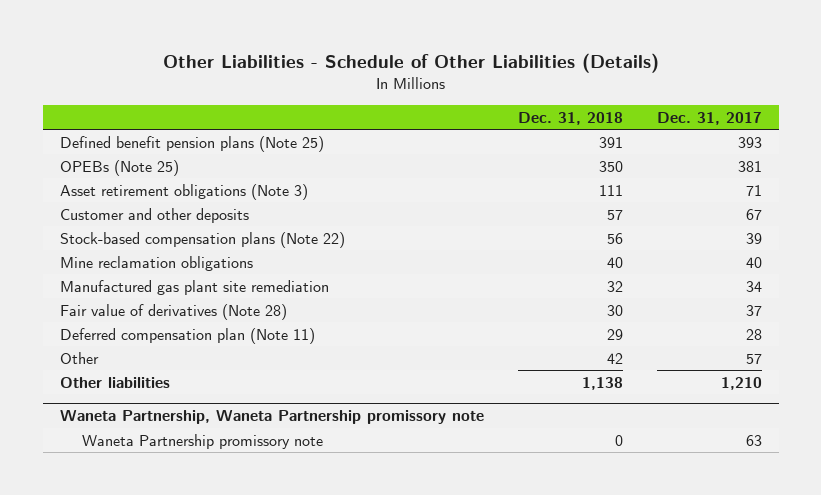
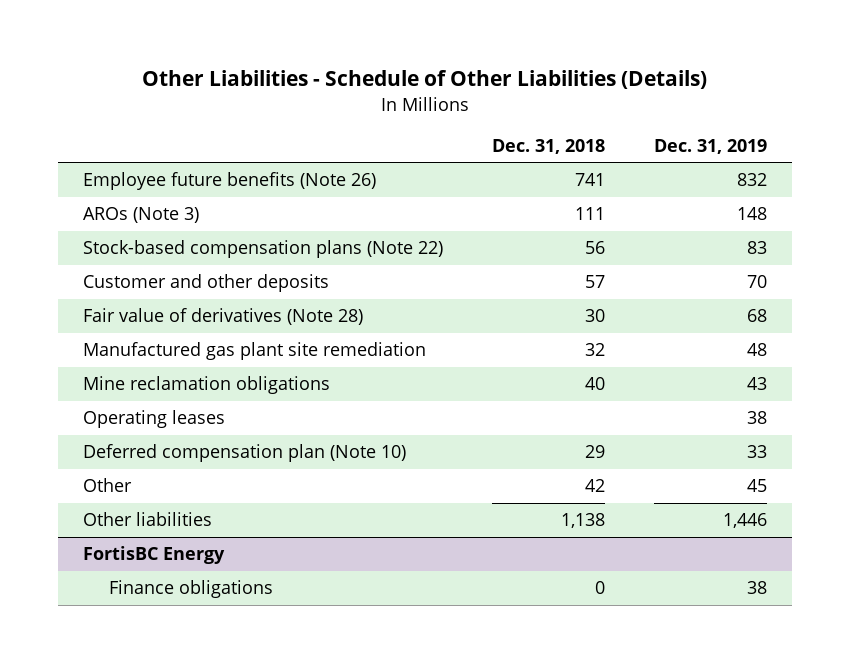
[656,112,762,126] Dec. 31, 2017 -> none
none -> [654,138,768,154] Dec. 31, 2019
[59,135,324,152] Defined benefit pension plans (Note 25) -> none
[59,159,179,176] OPEBs (Note 25) -> none
none -> [82,172,376,191] Employee future benefits (Note 26)
[59,183,308,200] Asset retirement obligations (Note 3) -> [82,207,199,224] AROs (Note 3)
[59,207,249,223] Customer and other deposits -> [82,274,329,293] Customer and other deposits
[59,279,329,295] Manufactured gas plant site remediation -> [82,342,426,361] Manufactured gas plant site remediation
[59,255,253,271] Mine reclamation obligations -> [82,376,330,395] Mine reclamation obligations
none -> [82,410,225,429] Operating leases
[59,327,315,344] Deferred compensation plan (Note 11) -> [82,444,406,463] Deferred compensation plan (Note 10)
[59,410,484,425] Waneta Partnership, Waneta Partnership promissory note -> none
[82,433,324,449] Waneta Partnership promissory note -> none
none -> [82,546,225,565] FortisBC Energy
none -> [108,580,273,599] Finance obligations

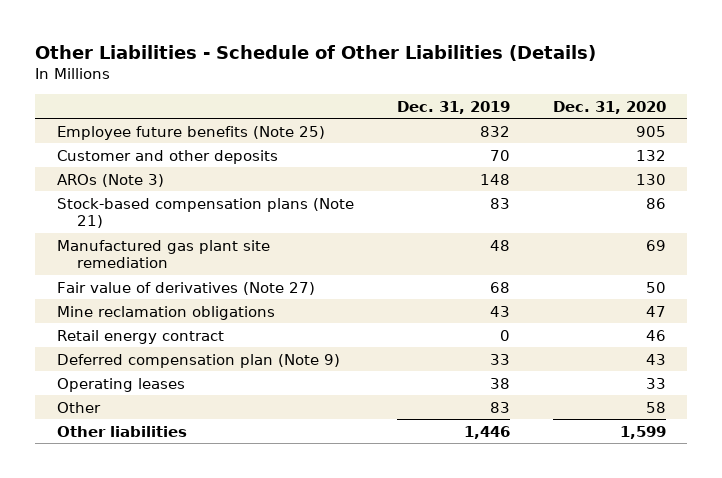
[491,138,605,154] Dec. 31, 2018 -> none
none -> [552,100,666,114] Dec. 31, 2020
[82,240,443,259] Stock-based compensation plans (Note 22) -> none
[82,172,376,191] Employee future benefits (Note 26) -> [56,125,325,140] Employee future benefits (Note 25)
[82,308,363,326] Fair value of derivatives (Note 28) -> none
[82,207,199,224] AROs (Note 3) -> [56,173,164,187] AROs (Note 3)
none -> [56,197,354,229] Stock-based compensation plans (Note 21)
none -> [56,281,315,295] Fair value of derivatives (Note 27)
none -> [56,329,224,344] Retail energy contract
none -> [56,353,340,368] Deferred compensation plan (Note 9)
[82,444,406,463] Deferred compensation plan (Note 10) -> none
[747,479,768,493] 45 -> [489,401,510,413] 83
[82,546,225,565] FortisBC Energy -> none
[108,580,273,599] Finance obligations -> none

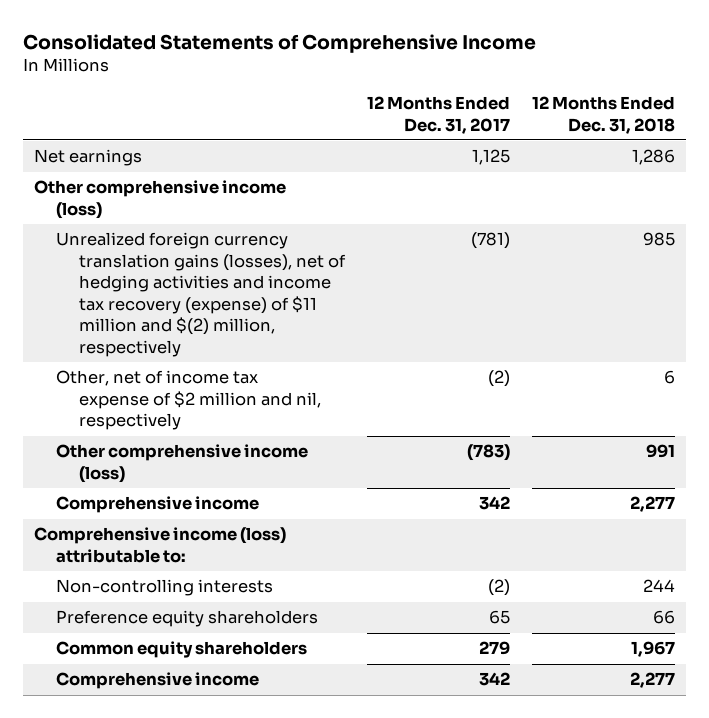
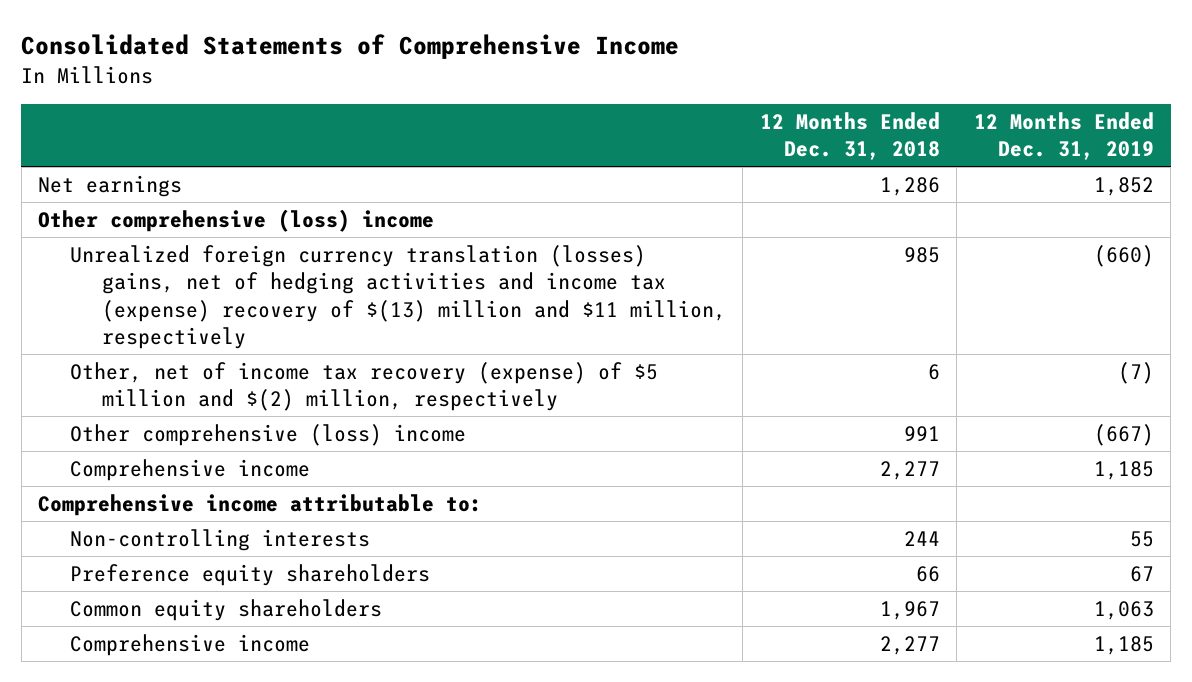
[367,96,511,134] 12 Months Ended Dec. 31, 2017 -> none
none -> [973,111,1154,161] 12 Months Ended Dec. 31, 2019
[33,180,286,219] Other comprehensive income (loss) -> [38,208,435,232] Other comprehensive (loss) income
[56,232,346,357] Unrealized foreign currency translation gains (losses), net of hedging activities and income tax recovery (expense) of $11 million and $(2) million, respectively -> [69,244,726,350] Unrealized foreign currency translation (losses) gains, net of hedging activities and income tax (expense) recovery of $(13) million and $11 million, respectively
[56,370,321,431] Other, net of income tax expense of $2 million and nil, respectively -> [69,361,658,412] Other, net of income tax recovery (expense) of $5 million and $(2) million, respectively
[56,444,309,483] Other comprehensive income (loss) -> [69,423,466,446] Other comprehensive (loss) income
[33,527,286,563] Comprehensive income (loss) attributable to: -> [38,493,483,516] Comprehensive income attributable to:

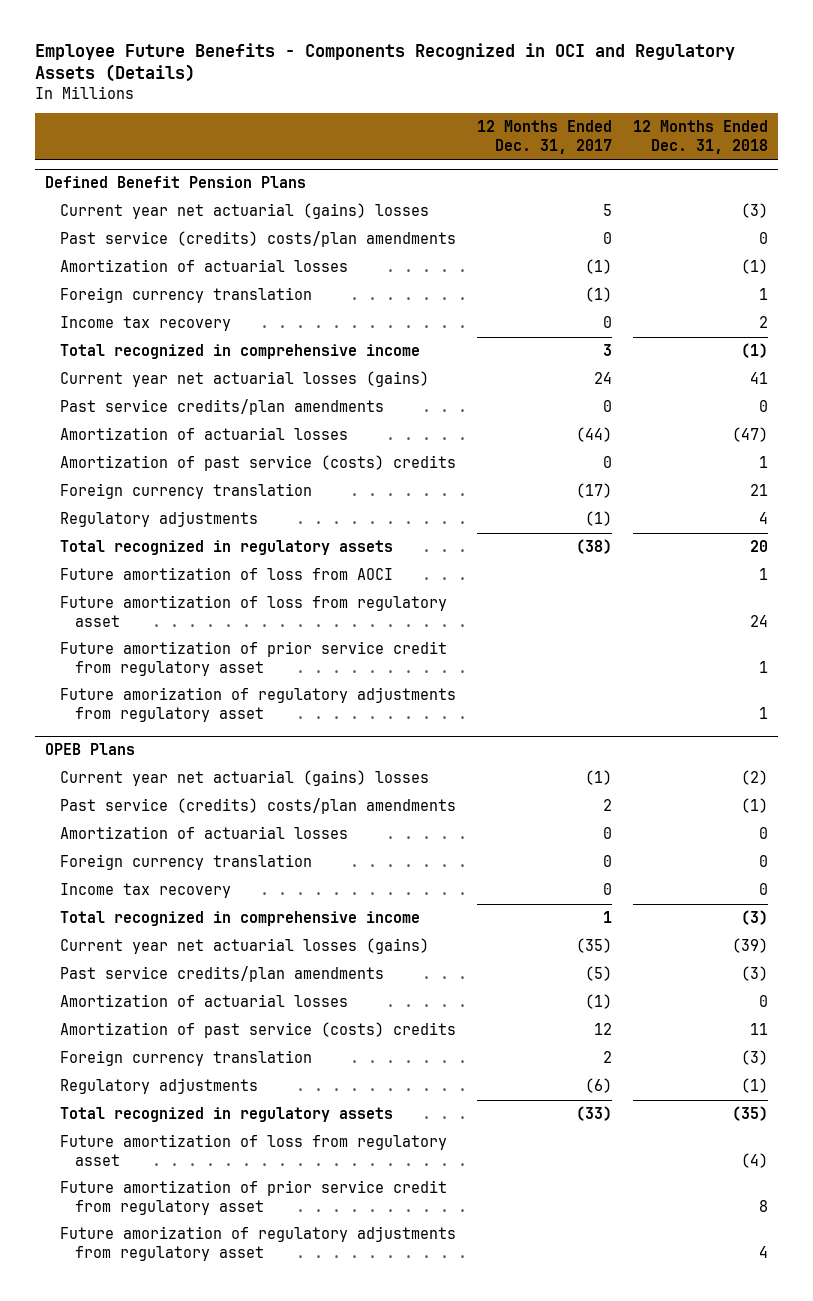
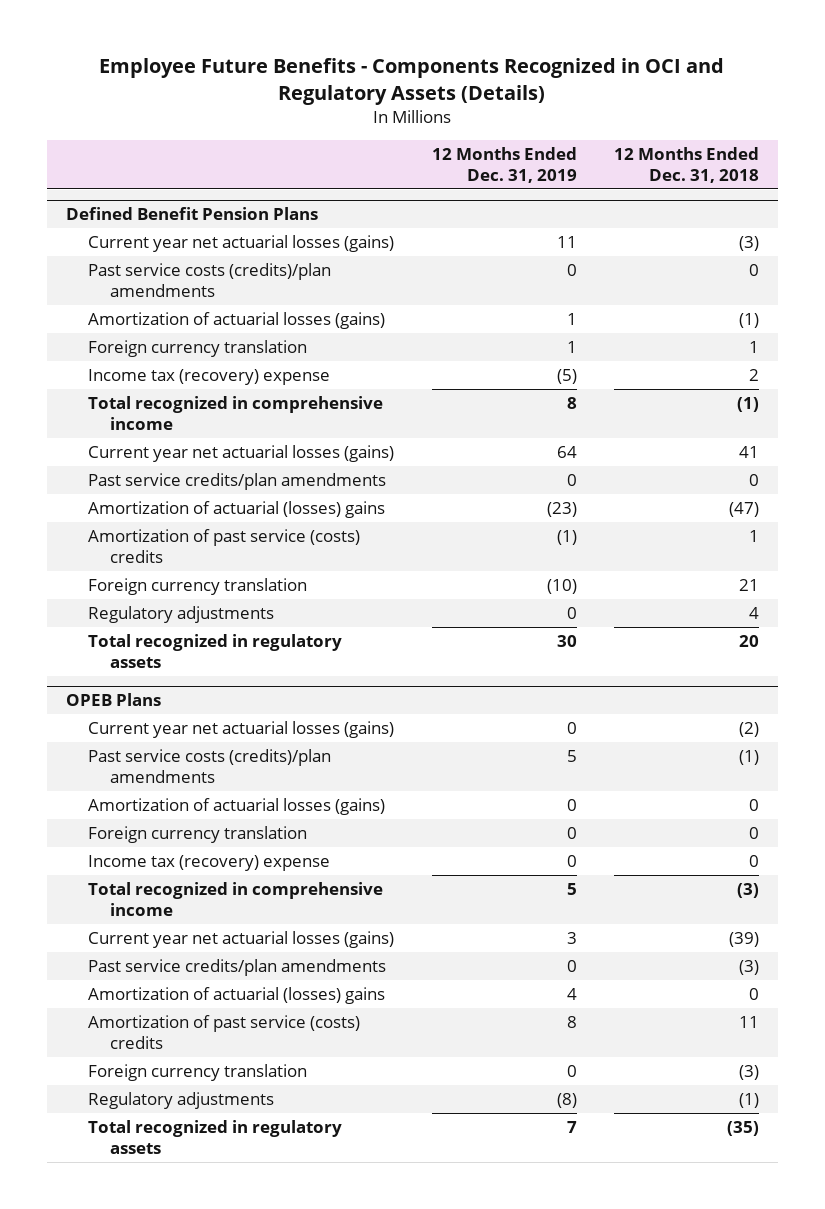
[477,120,613,154] 12 Months Ended Dec. 31, 2017 -> none
none -> [431,147,577,183] 12 Months Ended Dec. 31, 2019
[60,203,430,220] Current year net actuarial (gains) losses -> [87,235,394,253] Current year net actuarial losses (gains)
[60,231,457,248] Past service (credits) costs/plan amendments -> [87,263,331,297] Past service costs (credits)/plan amendments
[60,259,349,273] Amortization of actuarial losses -> [87,312,385,330] Amortization of actuarial losses (gains)
[60,316,232,332] Income tax recovery -> [87,369,330,386] Income tax (recovery) expense
[60,427,349,441] Amortization of actuarial losses -> [87,501,385,519] Amortization of actuarial (losses) gains
[60,567,394,581] Future amortization of loss from AOCI -> none
[60,595,448,627] Future amortization of loss from regulatory asset -> none
[60,641,448,676] Future amortization of prior service credit from regulatory asset -> none
[60,687,457,722] Future amorization of regulatory adjustments from regulatory asset -> none
[60,770,430,787] Current year net actuarial (gains) losses -> [87,721,394,739] Current year net actuarial losses (gains)
[60,798,457,815] Past service (credits) costs/plan amendments -> [87,749,331,783] Past service costs (credits)/plan amendments
[60,826,349,840] Amortization of actuarial losses -> [87,798,385,816] Amortization of actuarial losses (gains)
[60,883,232,899] Income tax recovery -> [87,855,330,872] Income tax (recovery) expense
[60,994,349,1008] Amortization of actuarial losses -> [87,987,385,1005] Amortization of actuarial (losses) gains
[60,1134,448,1166] Future amortization of loss from regulatory asset -> none
[60,1180,448,1215] Future amortization of prior service credit from regulatory asset -> none
[60,1226,457,1261] Future amorization of regulatory adjustments from regulatory asset -> none

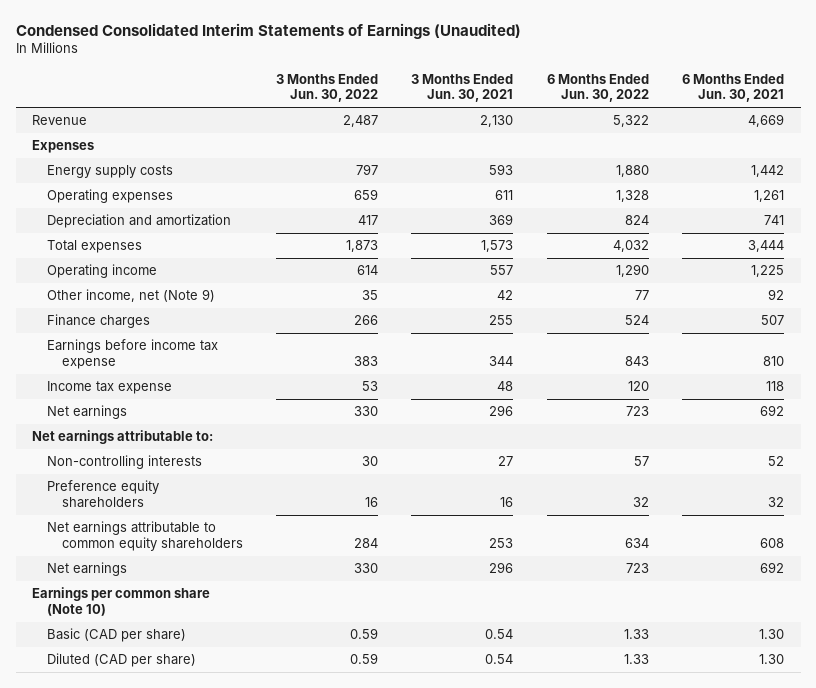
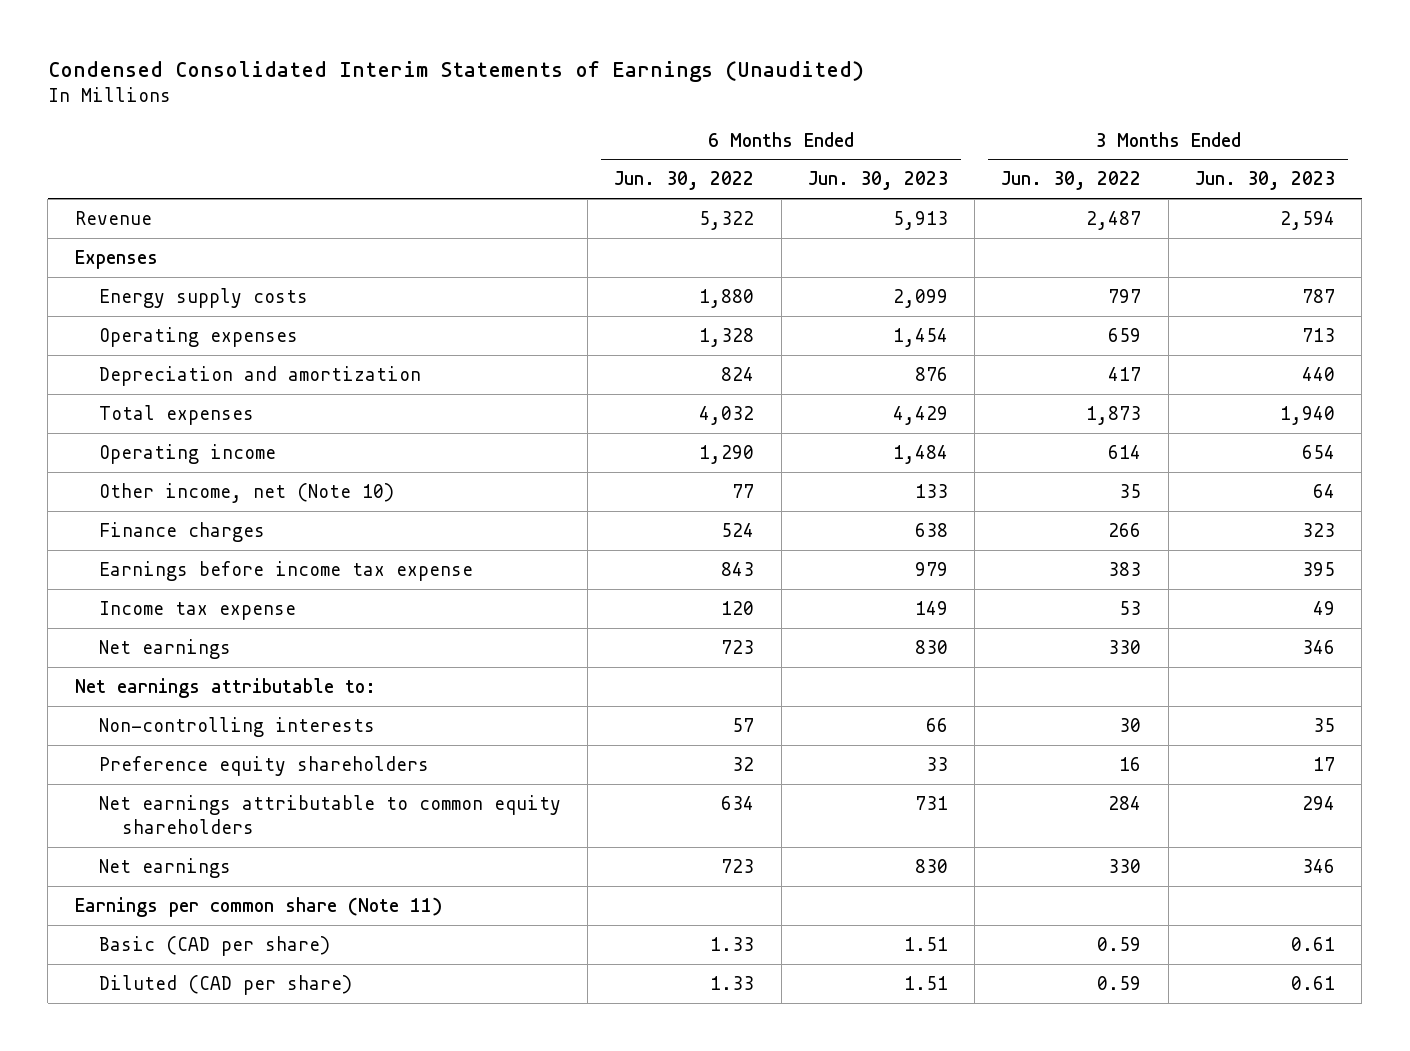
[411,73,514,103] 3 Months Ended Jun. 30, 2021 -> none
[681,73,784,103] 6 Months Ended Jun. 30, 2021 -> none
none -> [807,171,948,191] Jun. 30, 2023
none -> [1195,171,1336,191] Jun. 30, 2023
[46,289,215,303] Other income, net (Note 9) -> [98,482,394,503] Other income, net (Note 10)
[32,587,211,617] Earnings per common share (Note 10) -> [74,896,442,917] Earnings per common share (Note 11)

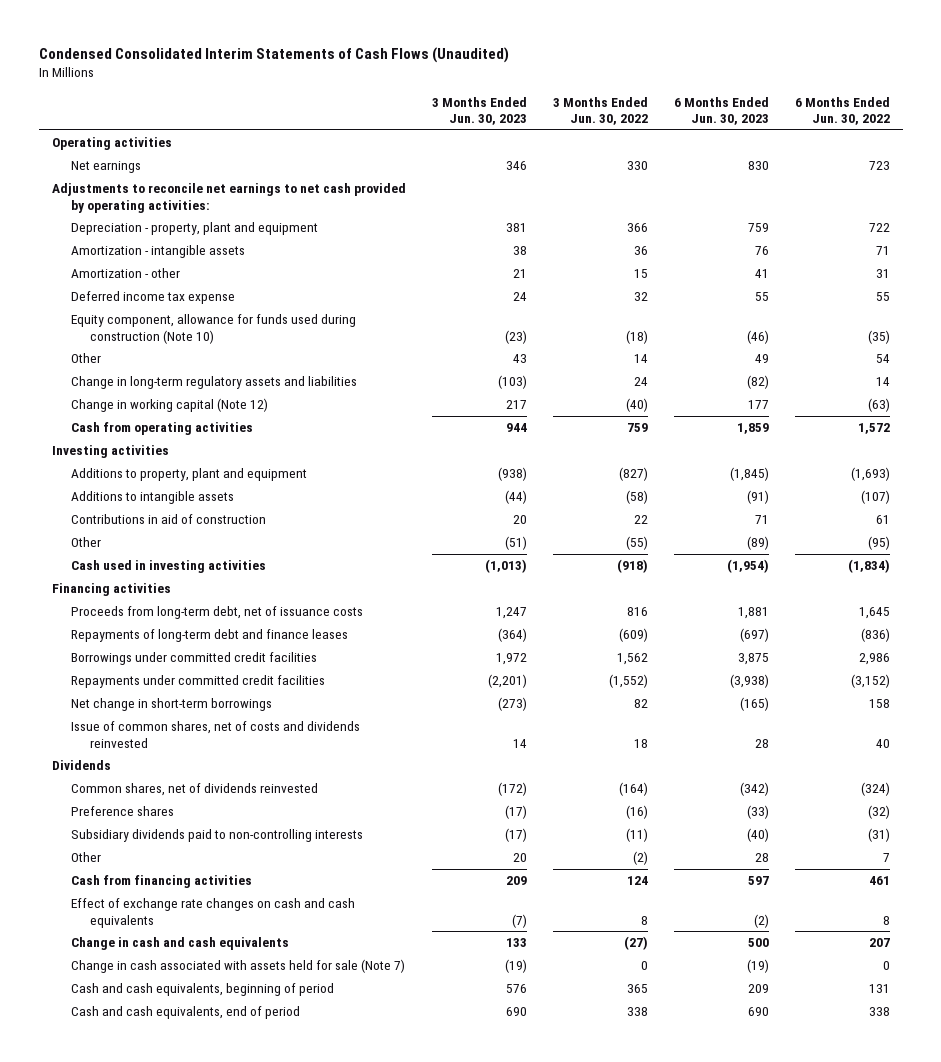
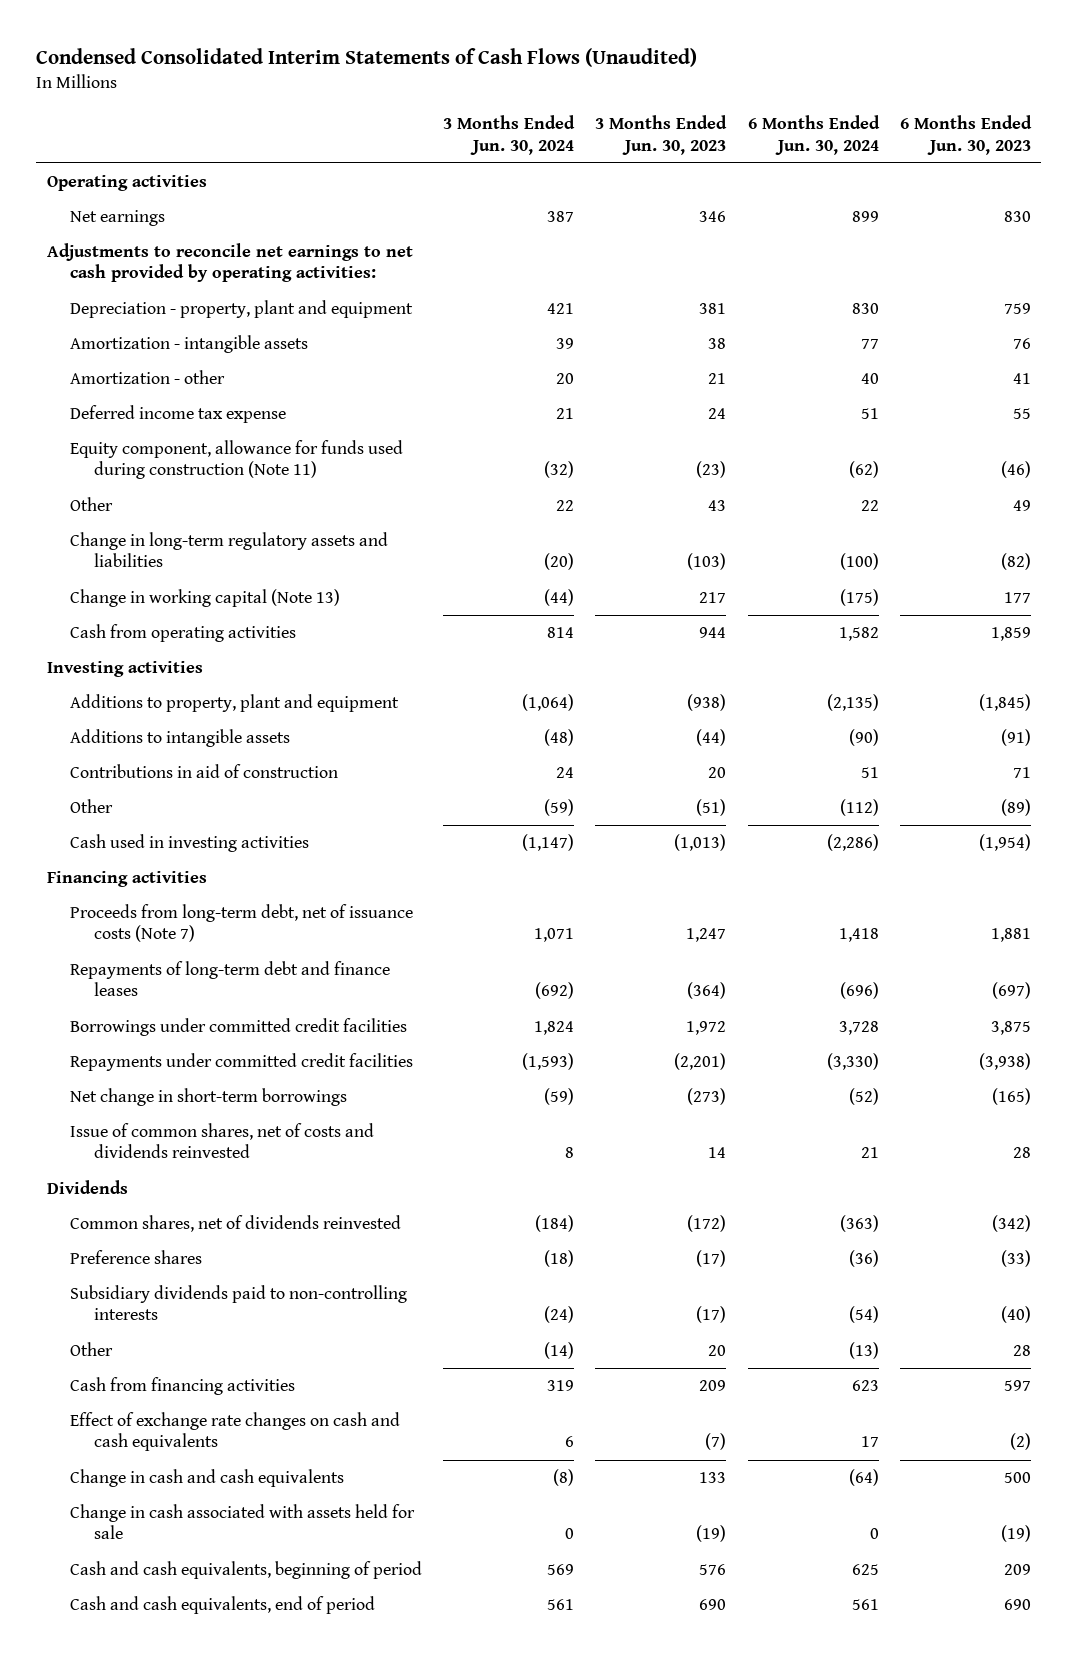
[552,96,648,125] 3 Months Ended Jun. 30, 2022 -> none
[794,96,890,125] 6 Months Ended Jun. 30, 2022 -> none
none -> [443,115,576,155] 3 Months Ended Jun. 30, 2024
none -> [747,115,880,155] 6 Months Ended Jun. 30, 2024
[70,314,356,344] Equity component, allowance for funds used during construction (Note 10) -> [70,440,404,480] Equity component, allowance for funds used during construction (Note 11)
[70,398,268,413] Change in working capital (Note 12) -> [70,589,341,608] Change in working capital (Note 13)
[70,606,363,620] Proceeds from long-term debt, net of issuance costs -> [70,904,414,943] Proceeds from long-term debt, net of issuance costs (Note 7)
[70,959,405,974] Change in cash associated with assets held for sale (Note 7) -> [70,1504,416,1540] Change in cash associated with assets held for sale

